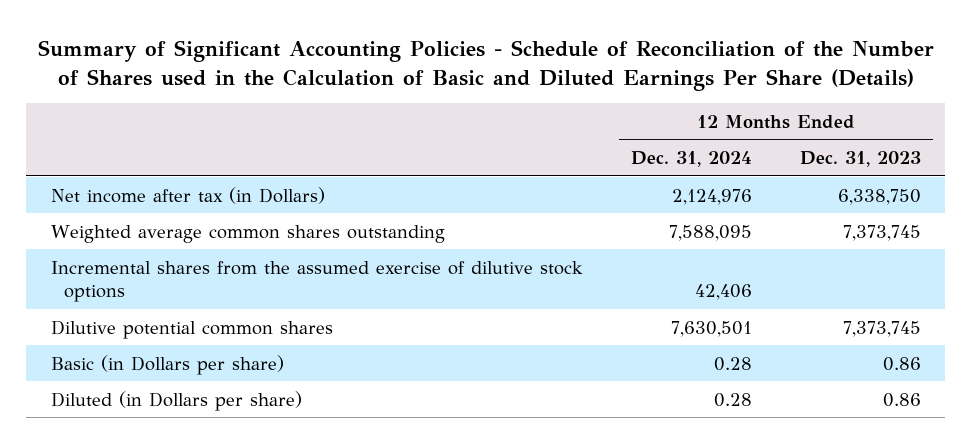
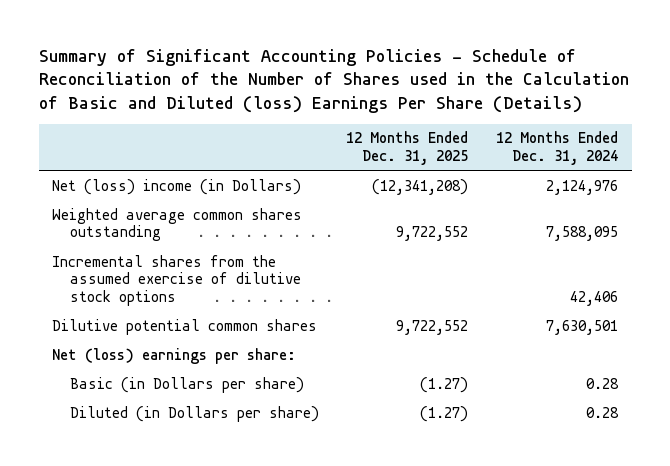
[37,39,934,91] Summary of Significant Accounting Policies - Schedule of Reconciliation of the Number of Shares used in the Calculation of Basic and Diluted Earnings Per Share (Details) -> [38,48,629,113] Summary of Significant Accounting Policies - Schedule of Reconciliation of the Number of Shares used in the Calculation of Basic and Diluted (loss) Earnings Per Share (Details)
[799,151,921,168] Dec. 31, 2023 -> none
none -> [346,131,469,165] 12 Months Ended Dec. 31, 2025
[50,186,325,204] Net income after tax (in Dollars) -> [52,178,302,195] Net (loss) income (in Dollars)
none -> [52,347,297,364] Net (loss) earnings per share:

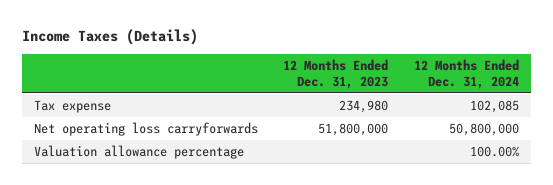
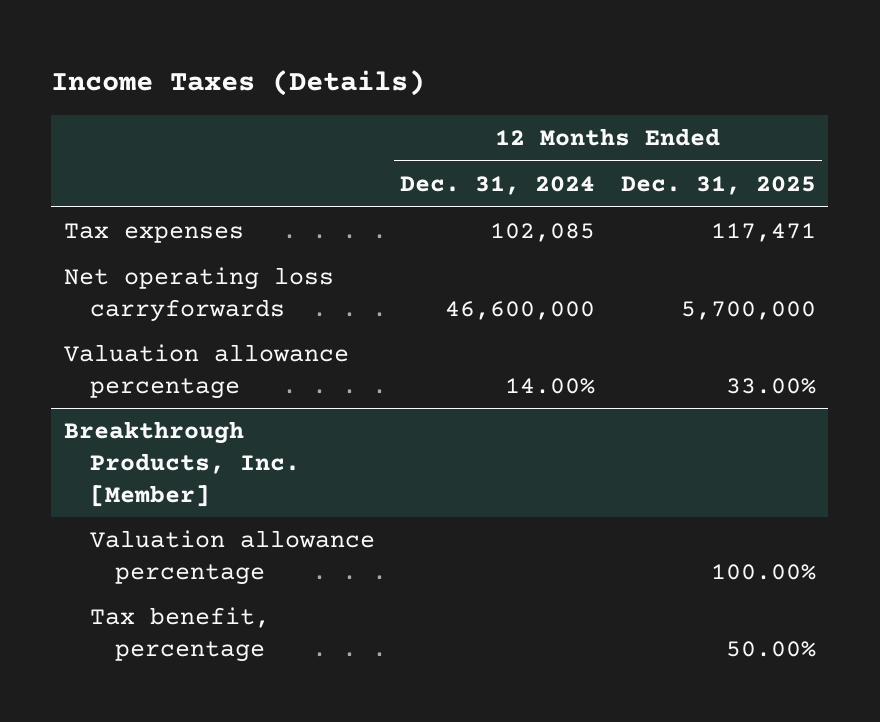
[283,58,389,89] 12 Months Ended Dec. 31, 2023 -> none
none -> [620,176,816,196] Dec. 31, 2025
[34,99,112,113] Tax expense -> [63,223,244,244] Tax expenses
[448,122,519,136] 50,800,000 -> [445,300,596,320] 46,600,000
[469,145,519,157] 100.00% -> [505,377,596,394] 14.00%
none -> [63,421,300,507] Breakthrough Products, Inc. [Member]
none -> [89,530,375,585] Valuation allowance percentage
none -> [89,607,270,662] Tax benefit, percentage

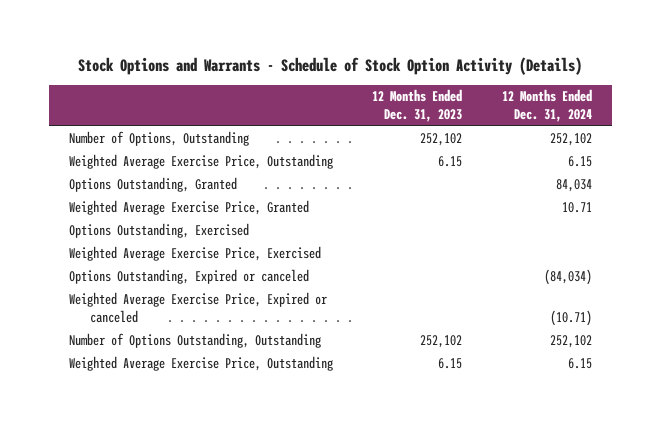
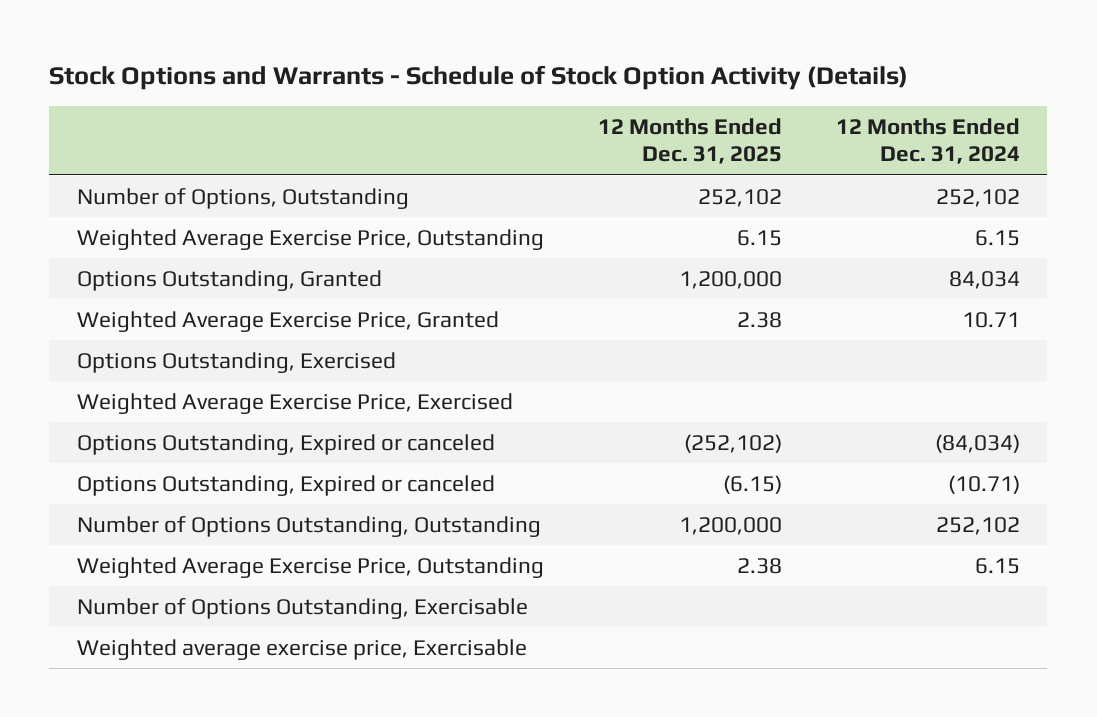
[372,89,463,123] 12 Months Ended Dec. 31, 2023 -> none
none -> [597,118,782,165] 12 Months Ended Dec. 31, 2025
[68,292,327,324] Weighted Average Exercise Price, Expired or canceled -> [76,474,495,496] Options Outstanding, Expired or canceled
none -> [76,597,528,619] Number of Options Outstanding, Exercisable
none -> [76,638,527,660] Weighted average exercise price, Exercisable

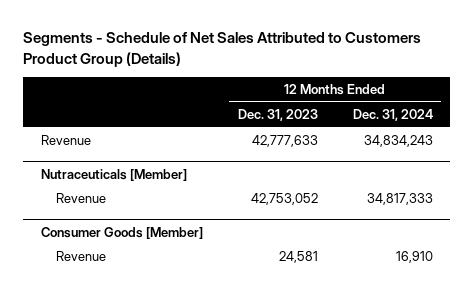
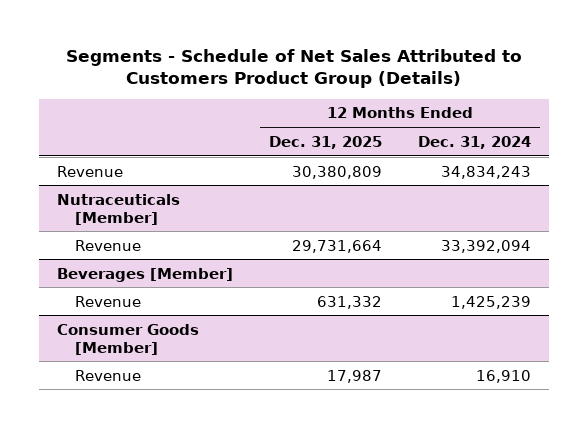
[237,109,318,122] Dec. 31, 2023 -> none
none -> [269,135,383,149] Dec. 31, 2025
[366,193,433,206] 34,817,333 -> [441,239,532,253] 33,392,094
none -> [57,267,234,282] Beverages [Member]
none -> [75,295,142,307] Revenue

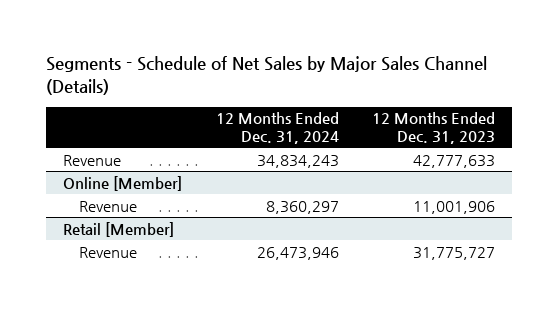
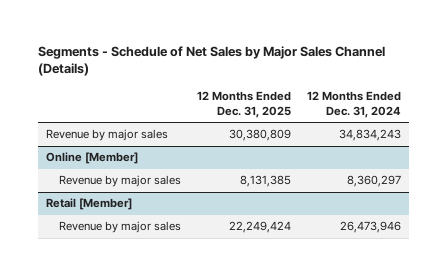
[372,112,496,144] 12 Months Ended Dec. 31, 2023 -> none
none -> [197,91,292,118] 12 Months Ended Dec. 31, 2025
[63,154,122,166] Revenue -> [45,129,168,142] Revenue by major sales
[78,200,137,212] Revenue -> [59,175,182,188] Revenue by major sales
[78,246,137,258] Revenue -> [59,221,182,234] Revenue by major sales

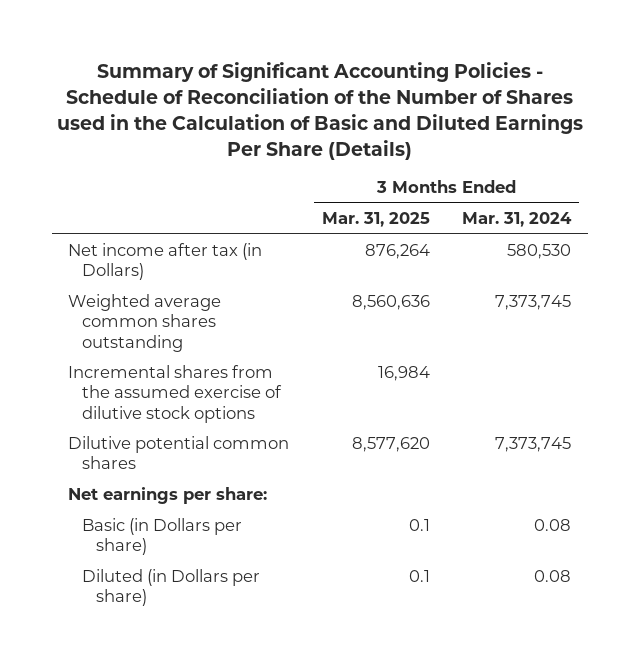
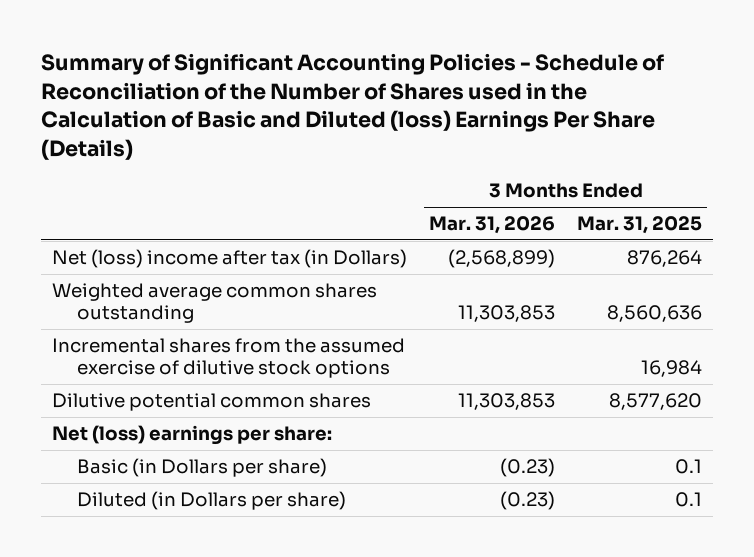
[56,61,583,160] Summary of Significant Accounting Policies - Schedule of Reconciliation of the Number of Shares used in the Calculation of Basic and Diluted Earnings Per Share (Details) -> [41,52,665,160] Summary of Significant Accounting Policies - Schedule of Reconciliation of the Number of Shares used in the Calculation of Basic and Diluted (loss) Earnings Per Share (Details)
[462,212,573,228] Mar. 31, 2024 -> none
none -> [429,216,556,235] Mar. 31, 2026
[68,243,263,281] Net income after tax (in Dollars) -> [52,249,408,269] Net (loss) income after tax (in Dollars)
[68,487,268,505] Net earnings per share: -> [52,425,333,446] Net (loss) earnings per share:

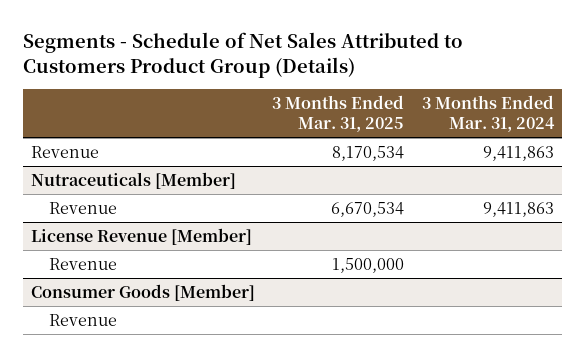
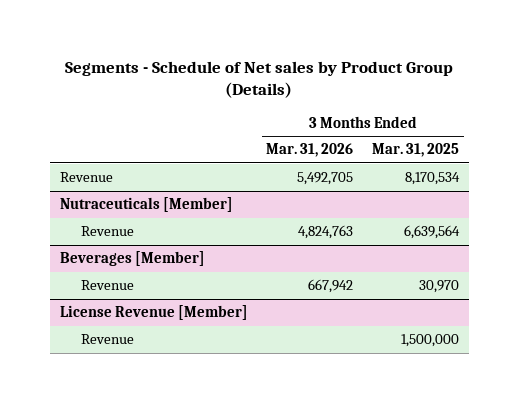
[22,31,463,79] Segments - Schedule of Net Sales Attributed to Customers Product Group (Details) -> [65,60,454,99] Segments - Schedule of Net sales by Product Group (Details)
[421,95,555,133] 3 Months Ended Mar. 31, 2024 -> none
none -> [266,143,354,158] Mar. 31, 2026
[331,201,405,217] 6,670,534 -> [404,225,461,240] 6,639,564
none -> [59,251,205,267] Beverages [Member]
none -> [81,280,135,291] Revenue
[31,283,256,301] Consumer Goods [Member] -> none
[48,313,117,326] Revenue -> none

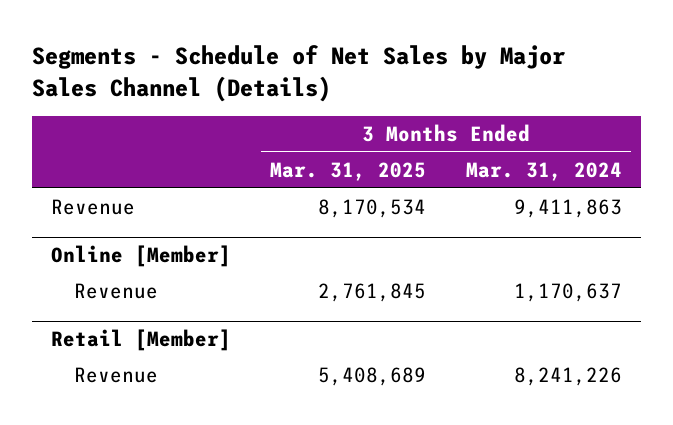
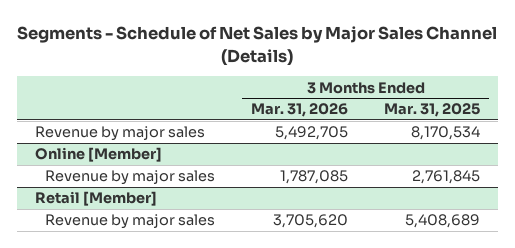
[465,162,622,182] Mar. 31, 2024 -> none
none -> [251,103,349,118] Mar. 31, 2026
[51,199,136,216] Revenue -> [34,126,205,142] Revenue by major sales
[74,283,159,300] Revenue -> [45,170,216,186] Revenue by major sales
[74,367,159,384] Revenue -> [45,214,216,230] Revenue by major sales

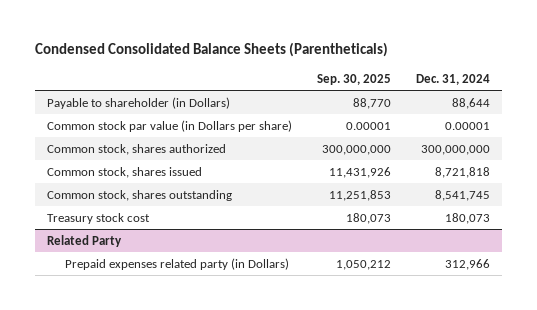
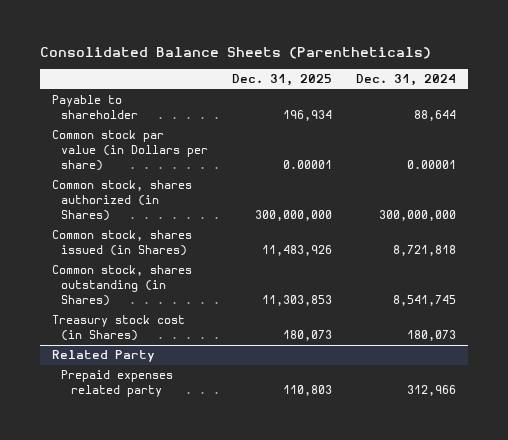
[34,42,388,58] Condensed Consolidated Balance Sheets (Parentheticals) -> [39,47,431,60] Consolidated Balance Sheets (Parentheticals)
[316,73,391,85] Sep. 30, 2025 -> none
none -> [232,74,333,87] Dec. 31, 2025
[47,96,231,109] Payable to shareholder (in Dollars) -> [51,95,139,120] Payable to shareholder
[47,143,227,155] Common stock, shares authorized -> [51,180,192,221] Common stock, shares authorized (in Shares)
[47,166,203,178] Common stock, shares issued -> [51,230,192,257] Common stock, shares issued (in Shares)
[47,189,233,201] Common stock, shares outstanding -> [51,265,192,306] Common stock, shares outstanding (in Shares)
[47,212,151,224] Treasury stock cost -> [51,315,185,342] Treasury stock cost (in Shares)
[64,257,289,270] Prepaid expenses related party (in Dollars) -> [61,370,174,398] Prepaid expenses related party

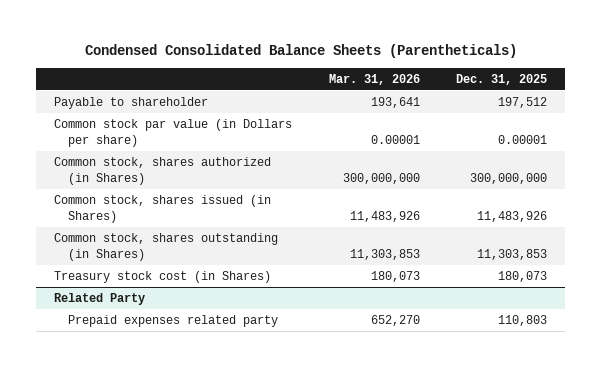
[39,47,431,60] Consolidated Balance Sheets (Parentheticals) -> [84,44,517,59] Condensed Consolidated Balance Sheets (Parentheticals)
[356,74,457,87] Dec. 31, 2024 -> none
none -> [328,73,420,85] Mar. 31, 2026
[283,110,333,122] 196,934 -> [497,97,547,109] 197,512

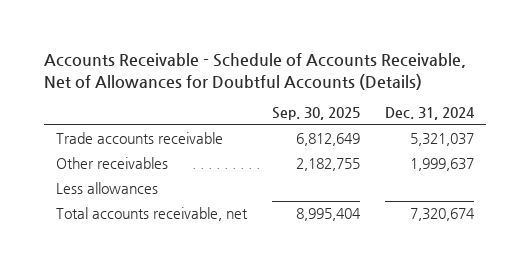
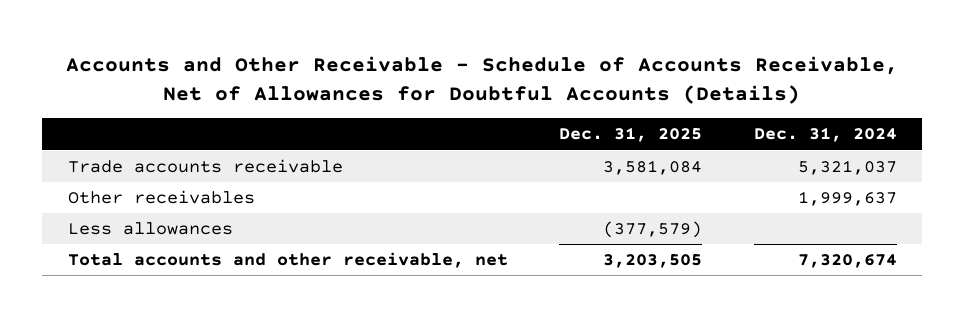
[44,53,467,90] Accounts Receivable - Schedule of Accounts Receivable, Net of Allowances for Doubtful Accounts (Details) -> [66,56,899,104] Accounts and Other Receivable - Schedule of Accounts Receivable, Net of Allowances for Doubtful Accounts (Details)
[272,107,361,121] Sep. 30, 2025 -> none
none -> [559,127,703,143] Dec. 31, 2025
[56,207,249,222] Total accounts receivable, net -> [67,252,508,269] Total accounts and other receivable, net

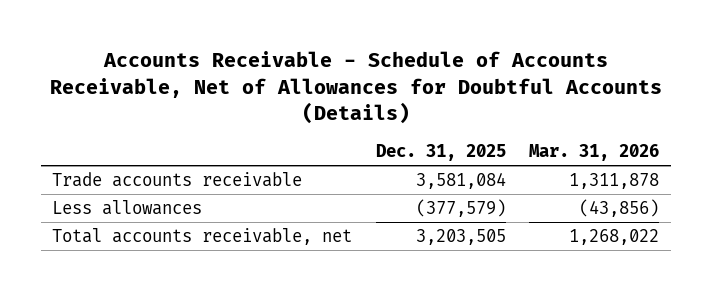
[66,56,899,104] Accounts and Other Receivable - Schedule of Accounts Receivable, Net of Allowances for Doubtful Accounts (Details) -> [49,51,662,125] Accounts Receivable - Schedule of Accounts Receivable, Net of Allowances for Doubtful Accounts (Details)
[753,127,897,143] Dec. 31, 2024 -> none
none -> [529,144,660,162] Mar. 31, 2026
[67,190,255,205] Other receivables -> none
[67,252,508,269] Total accounts and other receivable, net -> [52,228,353,246] Total accounts receivable, net

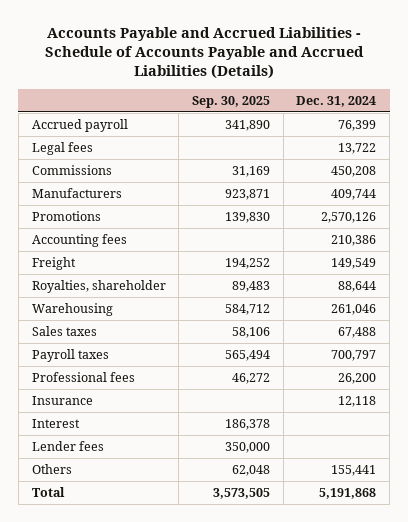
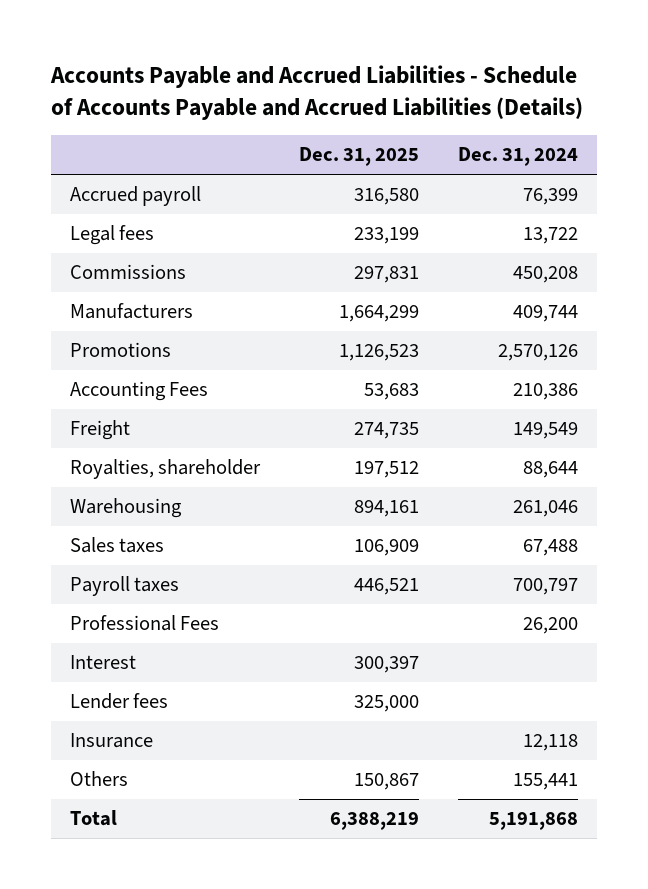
[191,95,270,108] Sep. 30, 2025 -> none
none -> [298,147,419,167] Dec. 31, 2025
[31,234,127,248] Accounting fees -> [70,381,209,402] Accounting Fees
[31,372,135,383] Professional fees -> [70,615,220,632] Professional Fees
[31,396,93,406] Insurance -> [70,733,154,749] Insurance

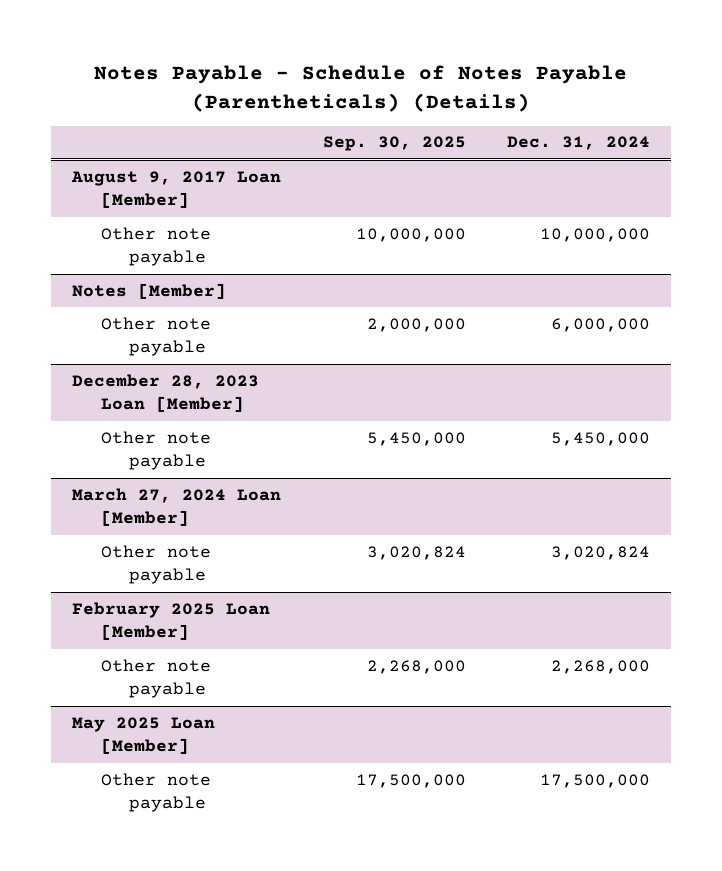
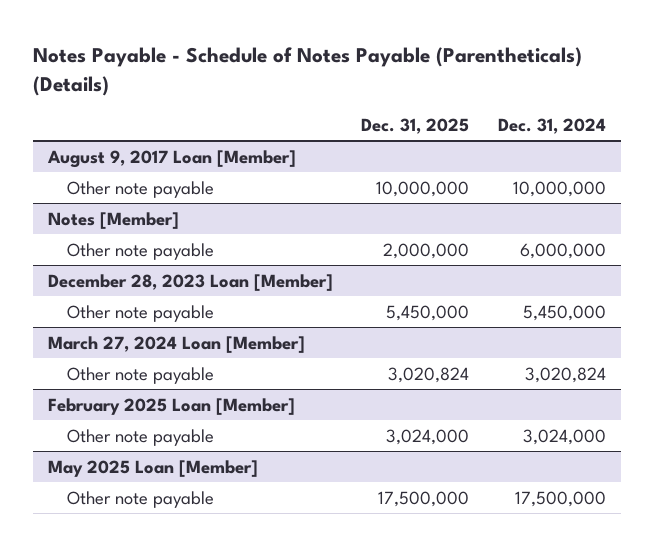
[322,136,466,152] Sep. 30, 2025 -> none
none -> [361,117,470,134] Dec. 31, 2025
[551,659,651,674] 2,268,000 -> [523,428,607,445] 3,024,000

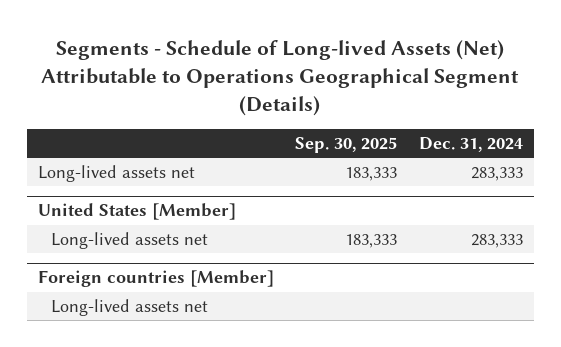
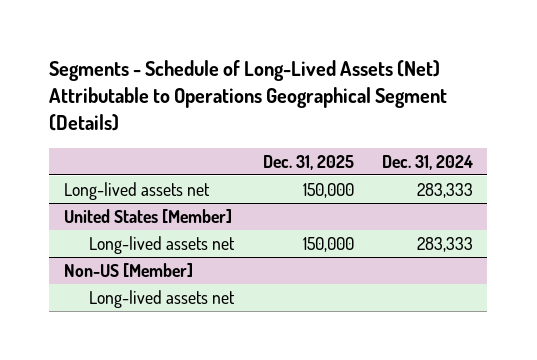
[41,39,520,116] Segments - Schedule of Long-lived Assets (Net) Attributable to Operations Geographical Segment (Details) -> [49,60,448,132] Segments - Schedule of Long-Lived Assets (Net) Attributable to Operations Geographical Segment (Details)
[295,136,398,153] Sep. 30, 2025 -> none
none -> [262,154,354,170] Dec. 31, 2025
[37,270,274,288] Foreign countries [Member] -> [63,262,193,277] Non-US [Member]

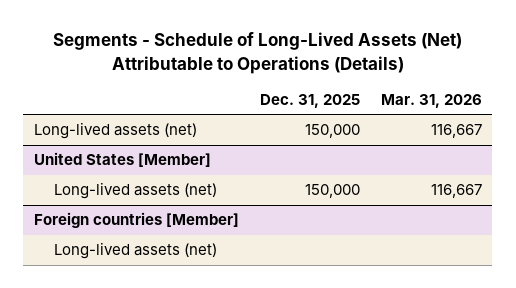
[49,60,448,132] Segments - Schedule of Long-Lived Assets (Net) Attributable to Operations Geographical Segment (Details) -> [52,32,462,74] Segments - Schedule of Long-Lived Assets (Net) Attributable to Operations (Details)
[382,154,474,170] Dec. 31, 2024 -> none
none -> [380,93,482,108] Mar. 31, 2026
[63,181,210,200] Long-lived assets net -> [33,122,197,140] Long-lived assets (net)
[89,235,236,254] Long-lived assets net -> [53,182,217,200] Long-lived assets (net)
[63,262,193,277] Non-US [Member] -> [33,212,239,229] Foreign countries [Member]
[89,289,236,308] Long-lived assets net -> [53,242,217,260] Long-lived assets (net)

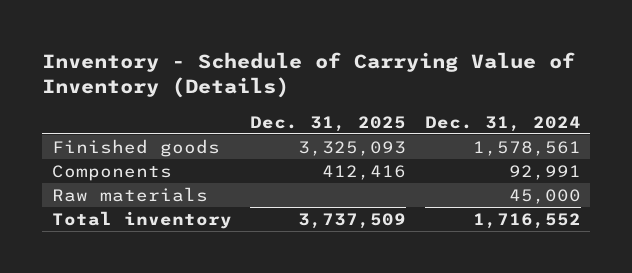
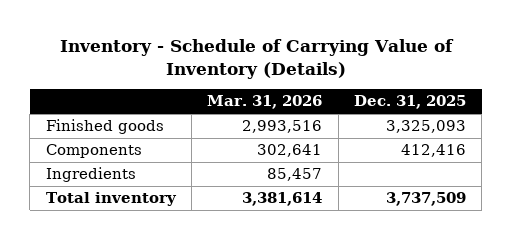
[424,115,581,132] Dec. 31, 2024 -> none
none -> [207,95,323,110] Mar. 31, 2026
[51,186,208,202] Raw materials -> [45,167,136,183] Ingredients

